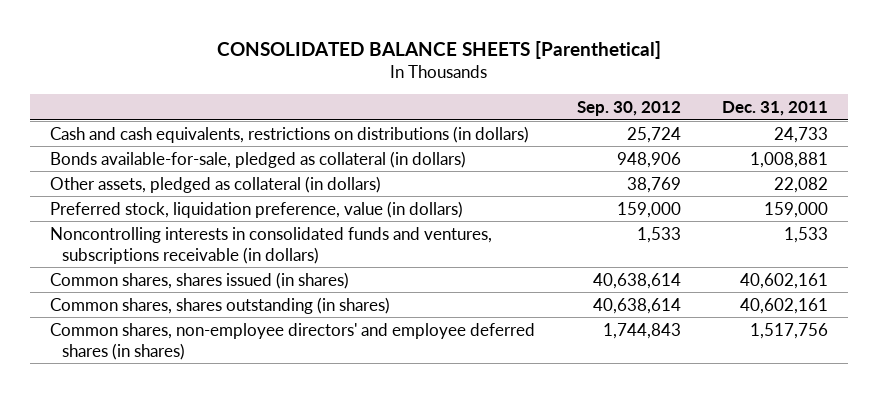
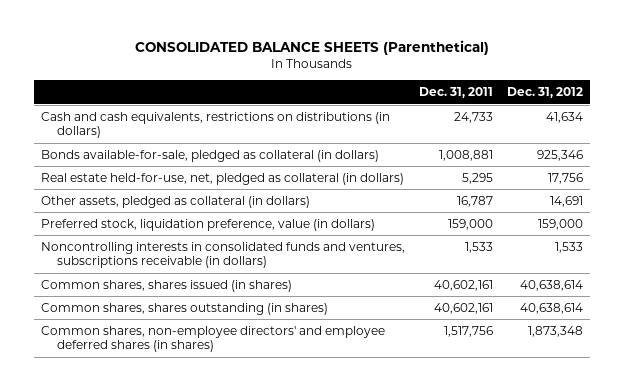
[217,40,662,59] CONSOLIDATED BALANCE SHEETS [Parenthetical] -> [134,40,489,56] CONSOLIDATED BALANCE SHEETS (Parenthetical)
[576,100,681,116] Sep. 30, 2012 -> none
none -> [507,87,584,99] Dec. 31, 2012
none -> [40,172,404,185] Real estate held-for-use, net, pledged as collateral (in dollars)
[773,176,828,193] 22,082 -> [456,195,493,207] 16,787

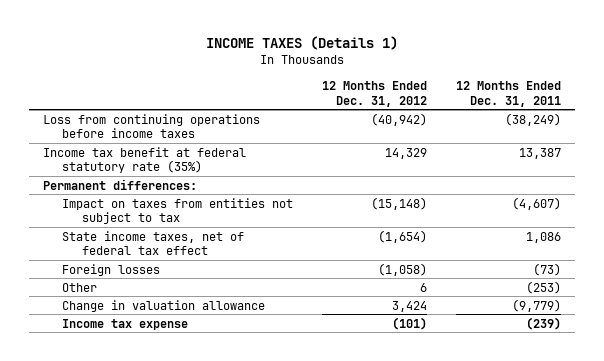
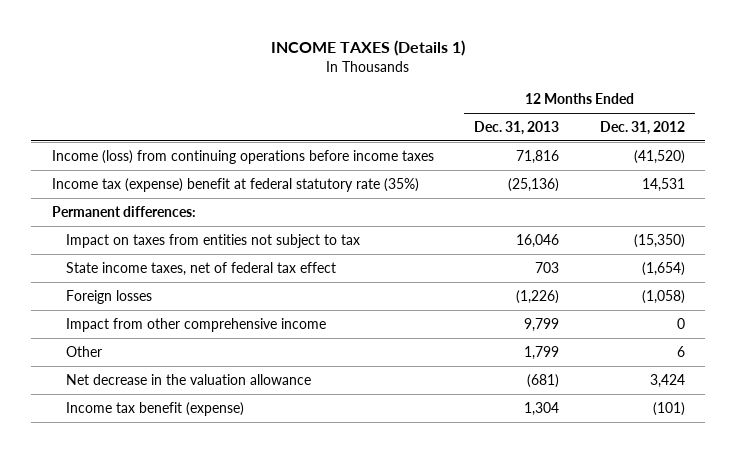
[455,80,561,107] 12 Months Ended Dec. 31, 2011 -> none
none -> [474,121,560,136] Dec. 31, 2013
[43,113,261,139] Loss from continuing operations before income taxes -> [51,149,434,164] Income (loss) from continuing operations before income taxes
[370,112,427,126] (40,942) -> [634,149,686,164] (41,520)
[43,146,247,174] Income tax benefit at federal statutory rate (35%) -> [51,177,419,192] Income tax (expense) benefit at federal statutory rate (35%)
[384,147,427,159] 14,329 -> [642,177,686,192] 14,531
[370,196,427,210] (15,148) -> [634,233,686,248] (15,350)
none -> [65,317,326,332] Impact from other comprehensive income
[62,299,266,312] Change in valuation allowance -> [65,373,311,385] Net decrease in the valuation allowance
[62,318,189,330] Income tax expense -> [65,401,244,416] Income tax benefit (expense)

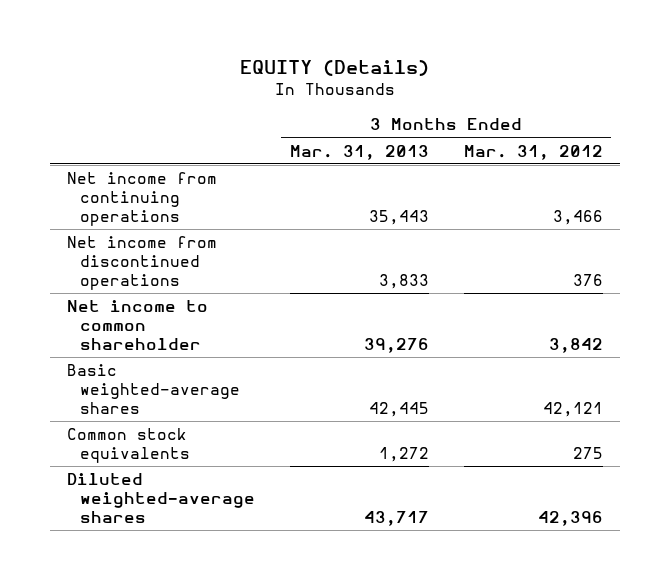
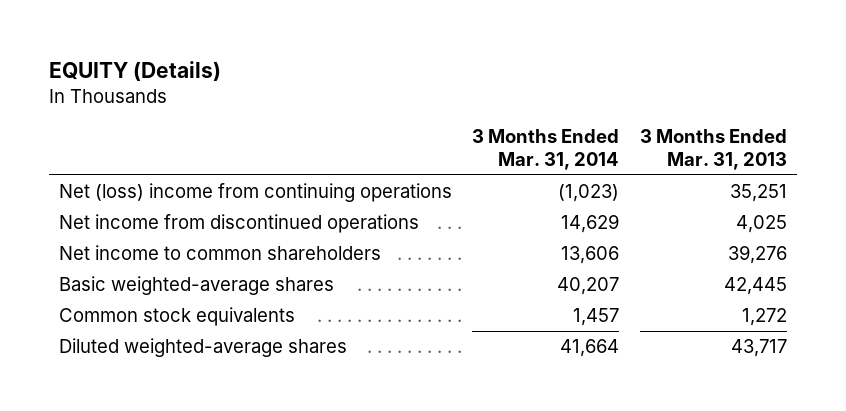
[463,144,603,160] Mar. 31, 2012 -> none
none -> [472,128,620,171] 3 Months Ended Mar. 31, 2014
[67,172,218,226] Net income from continuing operations -> [59,183,453,203] Net (loss) income from continuing operations
[368,209,429,225] 35,443 -> [729,184,787,203] 35,251
[378,273,429,289] 3,833 -> [735,215,787,234] 4,025
[67,300,209,350] Net income to common shareholder -> [59,245,382,261] Net income to common shareholders

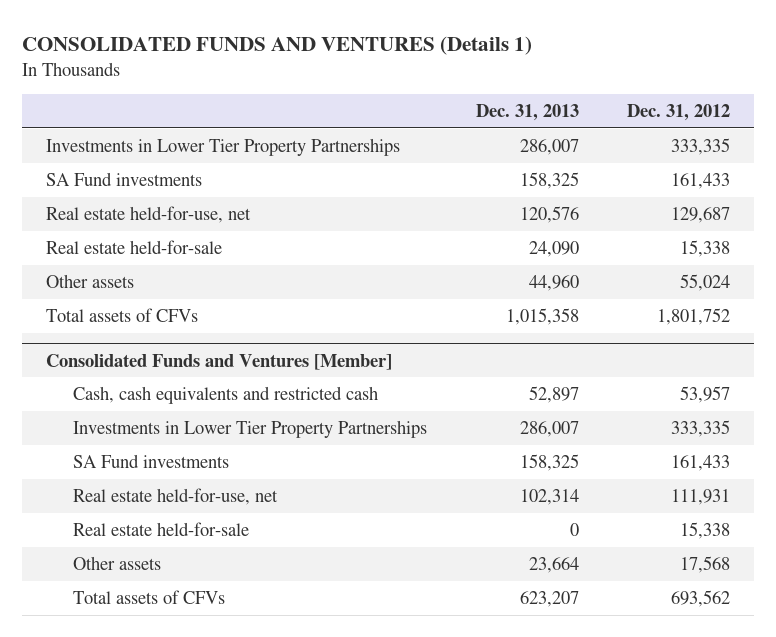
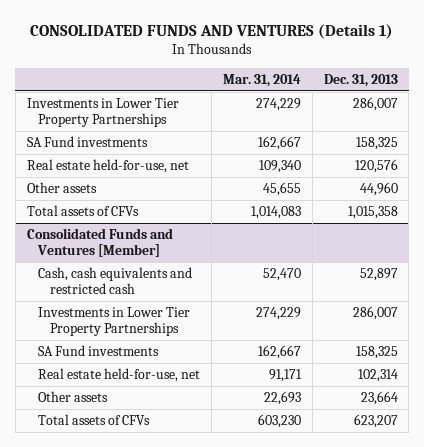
[627,103,731,121] Dec. 31, 2012 -> none
none -> [222,73,301,87] Mar. 31, 2014
[46,239,223,254] Real estate held-for-sale -> none
[73,521,250,536] Real estate held-for-sale -> none

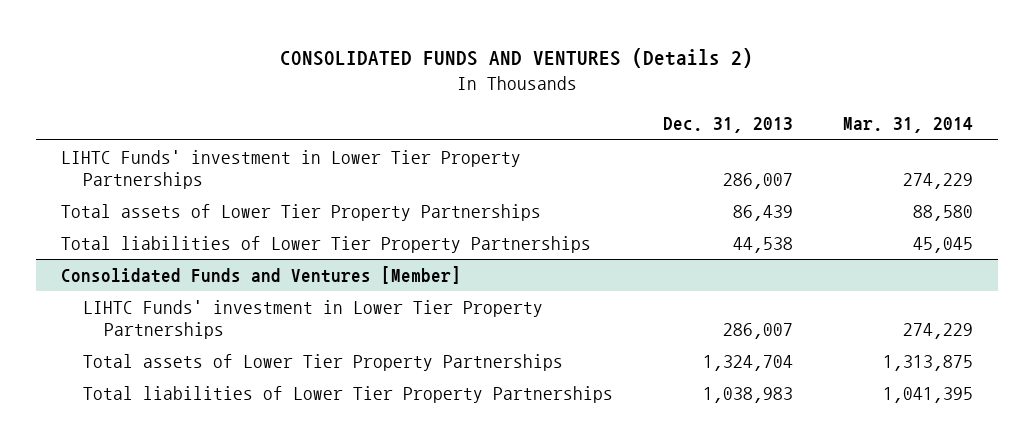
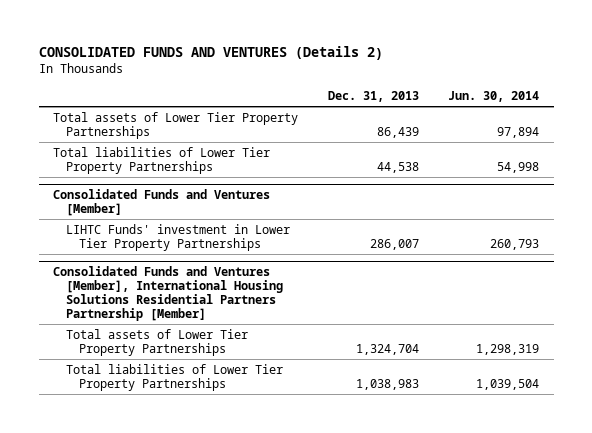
[842,117,973,134] Mar. 31, 2014 -> none
none -> [448,90,540,102] Jun. 30, 2014
[60,150,521,190] LIHTC Funds' investment in Lower Tier Property Partnerships -> none
none -> [53,265,284,322] Consolidated Funds and Ventures [Member], International Housing Solutions Residential Partners Partnership [Member]

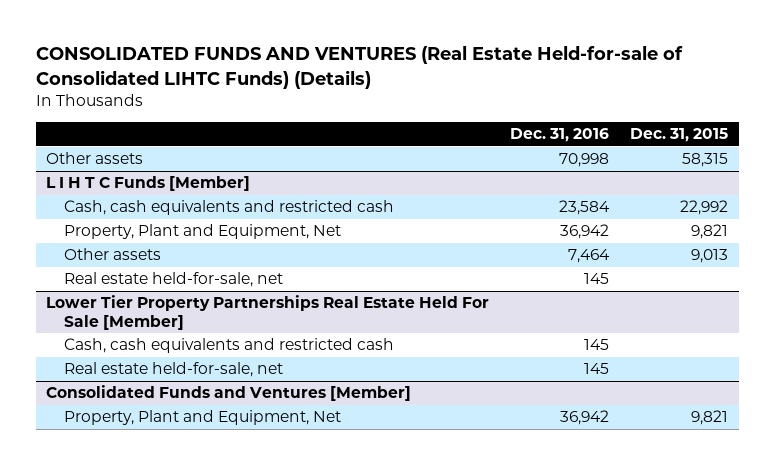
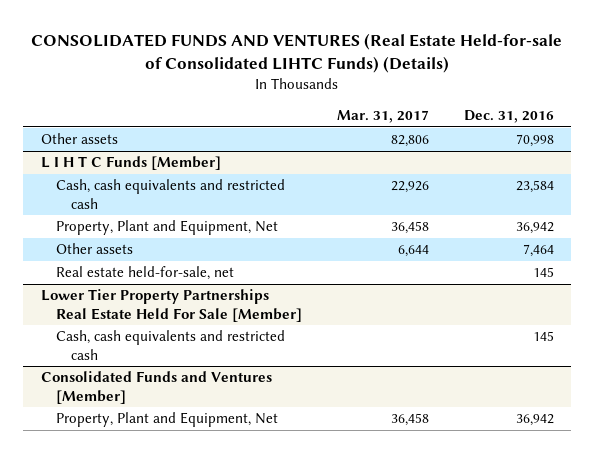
[630,128,729,143] Dec. 31, 2015 -> none
none -> [336,110,429,124] Mar. 31, 2017
[64,362,284,378] Real estate held-for-sale, net -> none

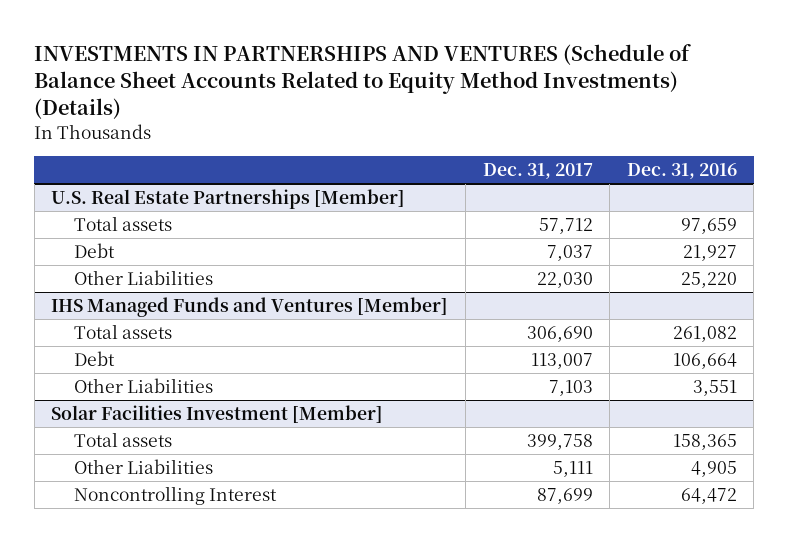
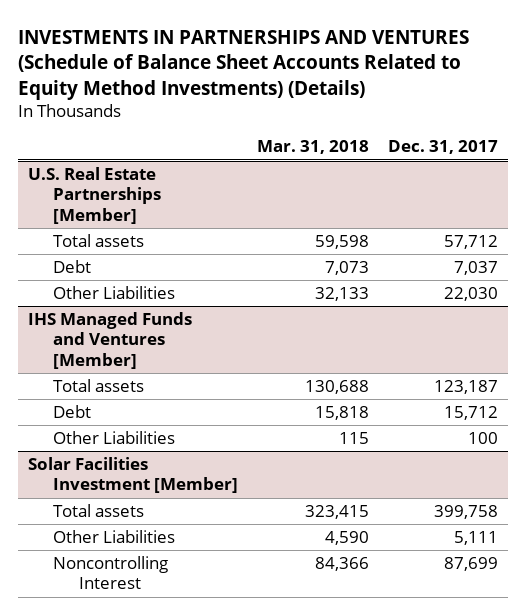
[626,162,737,179] Dec. 31, 2016 -> none
none -> [257,140,370,155] Mar. 31, 2018
[526,326,593,343] 306,690 -> [434,379,499,394] 123,187
[530,353,593,370] 113,007 -> [444,405,499,420] 15,712
[548,380,593,397] 7,103 -> [468,431,499,444] 100

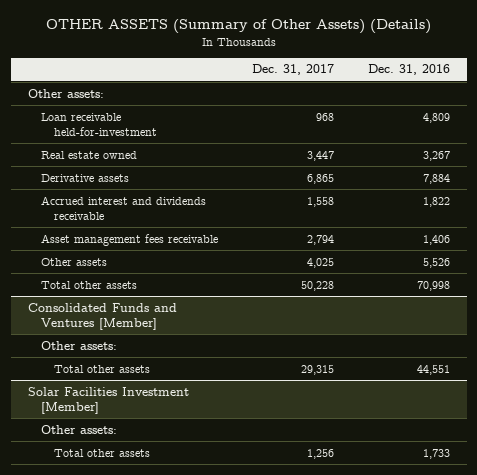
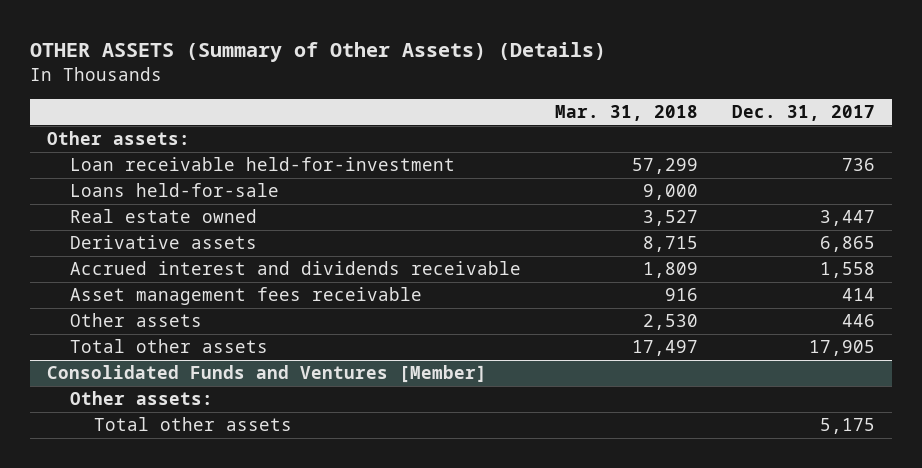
[367,64,450,76] Dec. 31, 2016 -> none
none -> [555,105,699,122] Mar. 31, 2018
[315,112,334,121] 968 -> [842,158,876,172] 736
none -> [70,183,280,198] Loans held-for-sale
[306,234,334,245] 2,794 -> [842,288,876,302] 414
[306,257,334,268] 4,025 -> [842,314,876,328] 446
[300,280,334,291] 50,228 -> [809,340,876,357] 17,905
[27,386,189,414] Solar Facilities Investment [Member] -> none
[40,424,117,434] Other assets: -> none
[53,448,150,457] Total other assets -> none
[300,364,334,375] 29,315 -> [820,418,876,435] 5,175

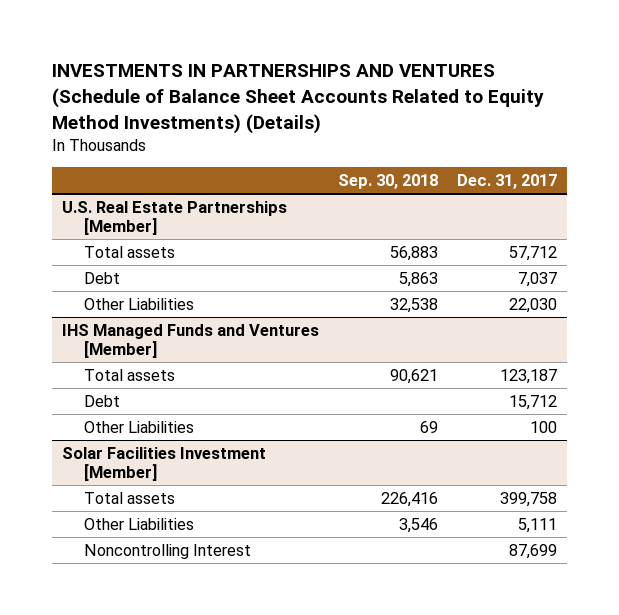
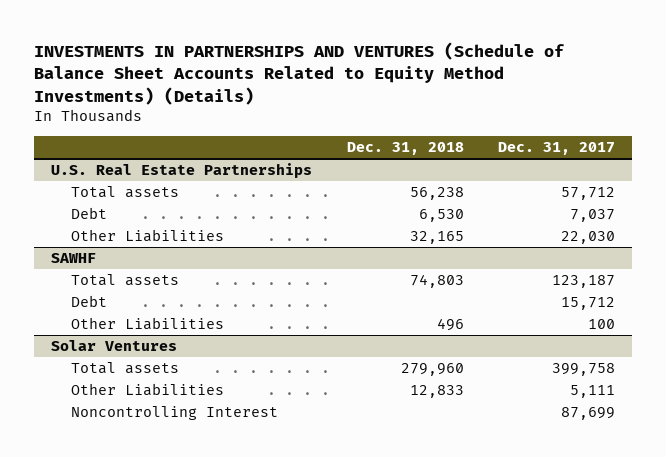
[338,174,439,190] Sep. 30, 2018 -> none
none -> [346,142,464,156] Dec. 31, 2018
[61,200,287,235] U.S. Real Estate Partnerships [Member] -> [51,163,313,179] U.S. Real Estate Partnerships
[61,323,319,358] IHS Managed Funds and Ventures [Member] -> none
none -> [51,253,97,264] SAWHF
[61,446,266,481] Solar Facilities Investment [Member] -> [51,340,178,352] Solar Ventures

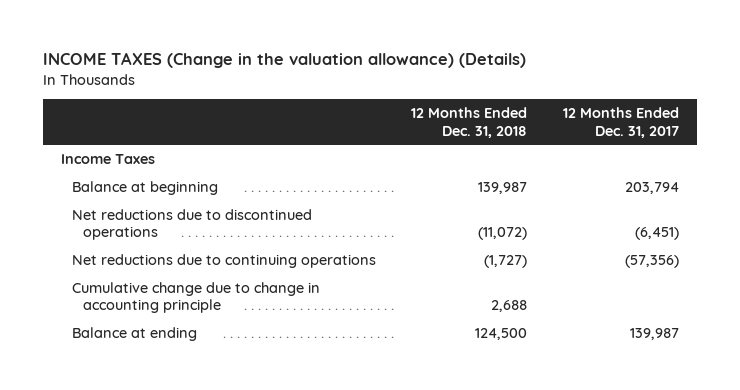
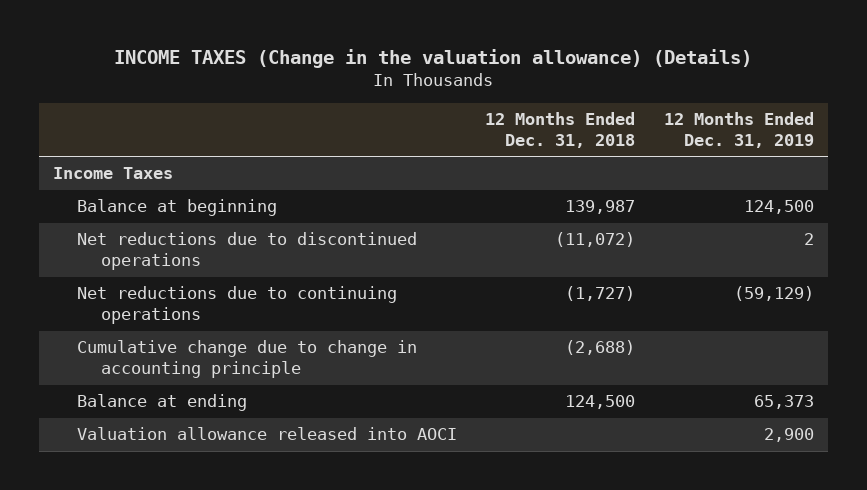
[562,107,679,138] 12 Months Ended Dec. 31, 2017 -> none
none -> [663,112,814,148] 12 Months Ended Dec. 31, 2019
[491,300,528,313] 2,688 -> [565,340,636,356] (2,688)
none -> [77,427,458,441] Valuation allowance released into AOCI

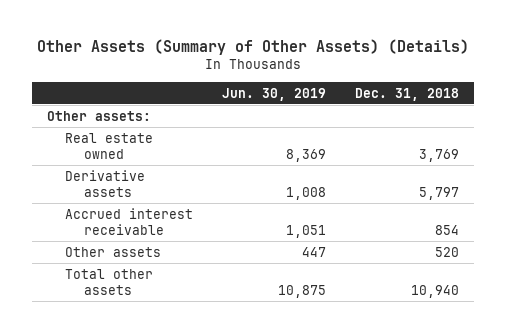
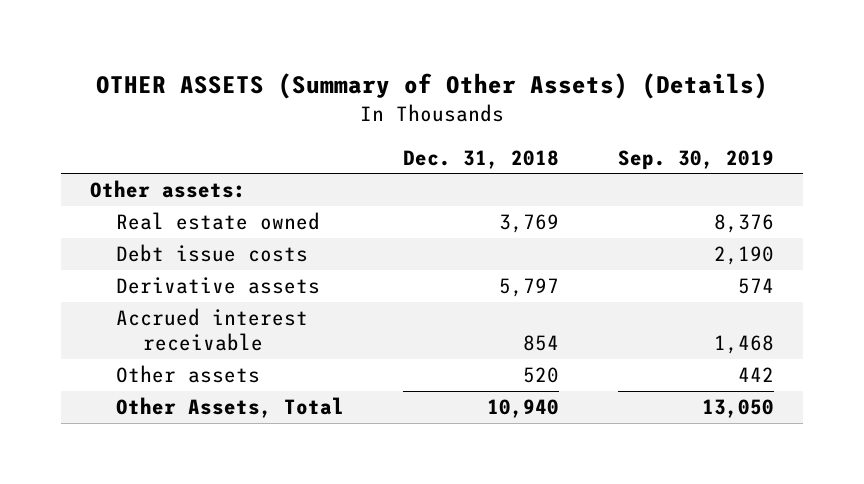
[36,39,469,56] Other Assets (Summary of Other Assets) (Details) -> [95,72,768,99] OTHER ASSETS (Summary of Other Assets) (Details)
[222,87,327,101] Jun. 30, 2019 -> none
none -> [617,149,774,170] Sep. 30, 2019
none -> [116,244,309,263] Debt issue costs
[65,268,154,295] Total other assets -> [116,397,345,419] Other Assets, Total

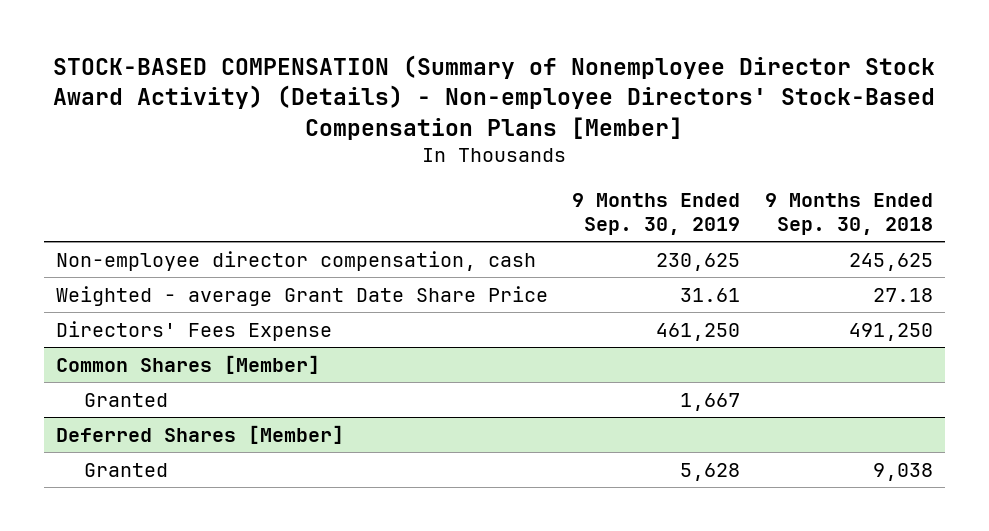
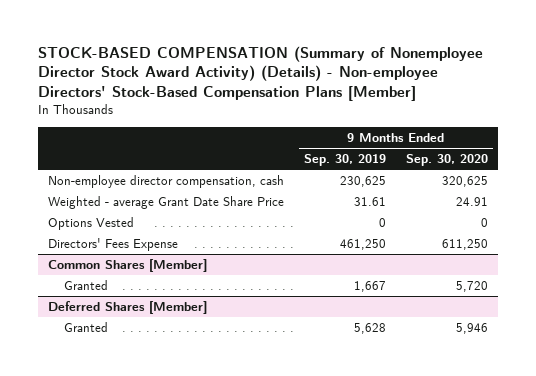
[764,193,933,235] 9 Months Ended Sep. 30, 2018 -> none
none -> [406,153,489,166] Sep. 30, 2020
none -> [48,216,135,230] Options Vested

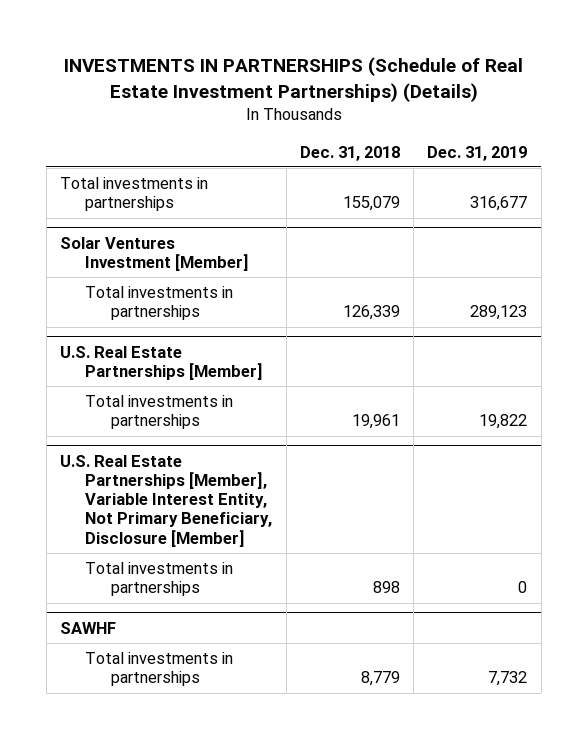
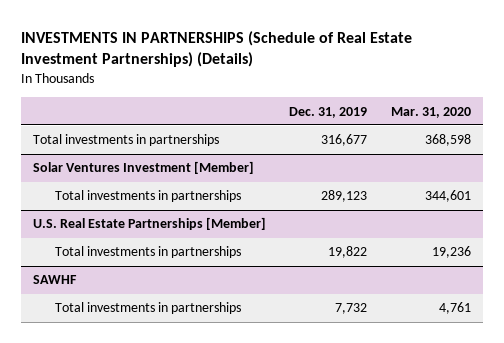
[299,145,400,161] Dec. 31, 2018 -> none
none -> [390,106,471,118] Mar. 31, 2020
[60,454,273,547] U.S. Real Estate Partnerships [Member], Variable Interest Entity, Not Primary Beneficiary, Disclosure [Member] -> none
[85,562,234,597] Total investments in partnerships -> none

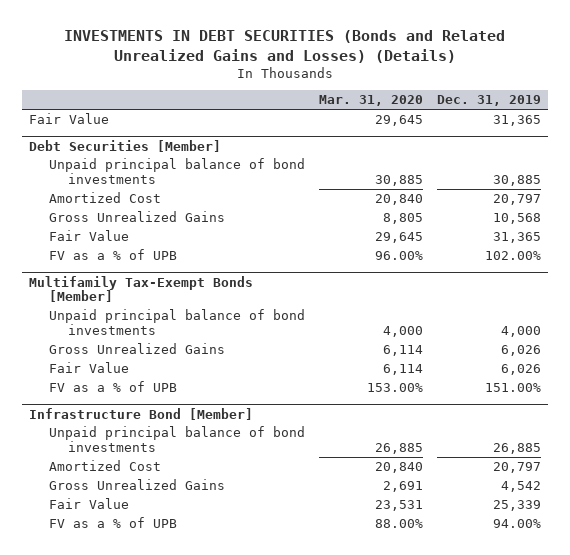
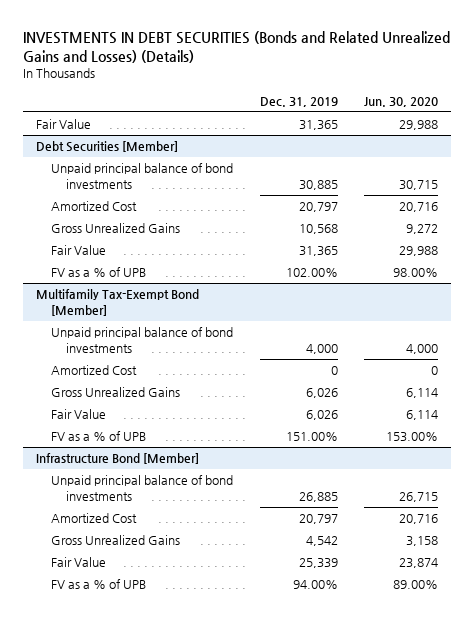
[318,95,423,107] Mar. 31, 2020 -> none
none -> [364,96,439,107] Jun. 30, 2020
[28,275,253,303] Multifamily Tax-Exempt Bonds [Member] -> [35,289,199,316] Multifamily Tax-Exempt Bond [Member]
none -> [51,365,138,376] Amortized Cost

